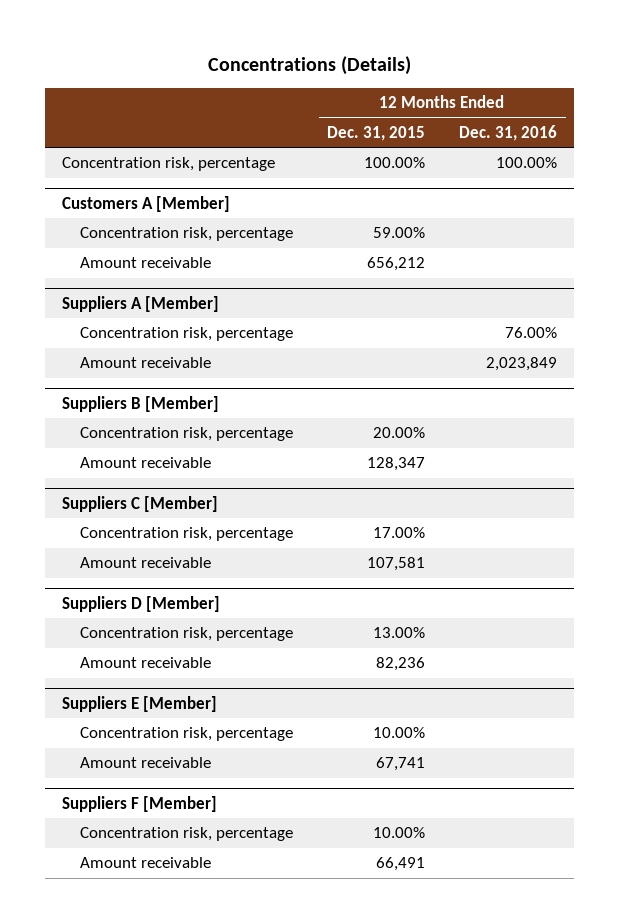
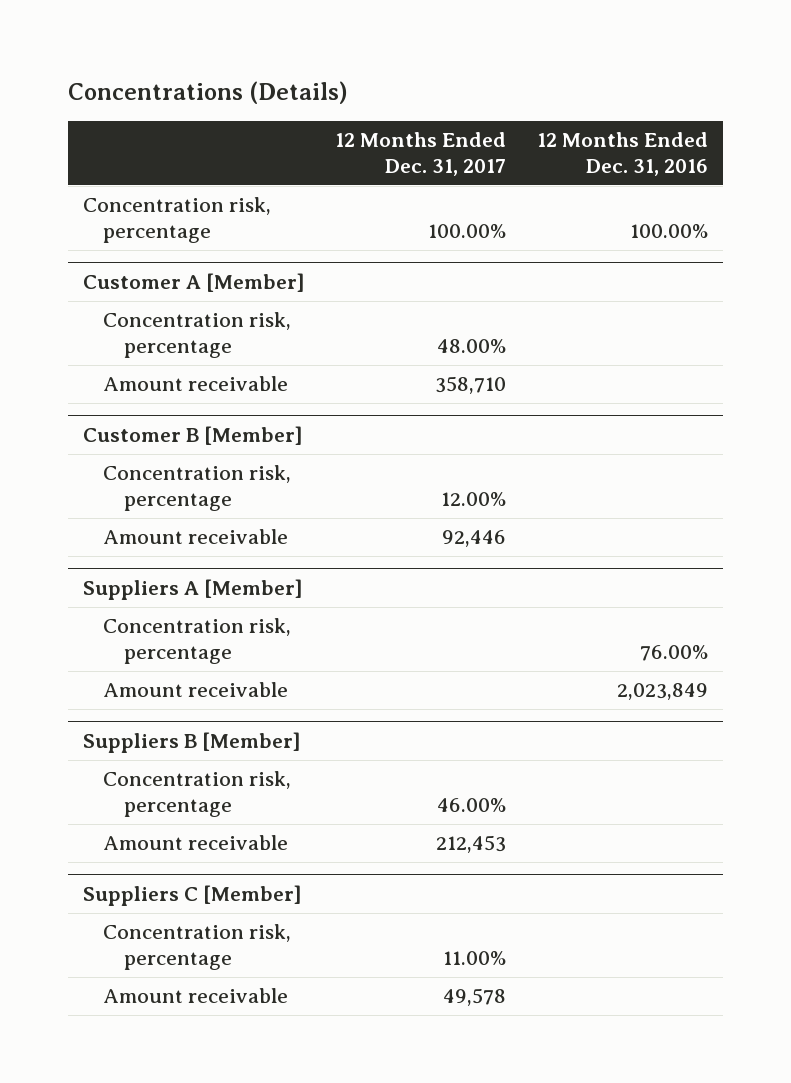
[327,126,426,142] Dec. 31, 2015 -> none
none -> [335,132,507,177] 12 Months Ended Dec. 31, 2017
[61,196,230,213] Customers A [Member] -> [82,273,305,293] Customer A [Member]
none -> [82,426,303,446] Customer B [Member]
none -> [103,465,292,512] Concentration risk, percentage
none -> [103,529,289,545] Amount receivable
[61,596,220,613] Suppliers D [Member] -> none
[80,627,294,642] Concentration risk, percentage -> none
[80,657,212,669] Amount receivable -> none
[61,696,217,713] Suppliers E [Member] -> none
[80,727,294,742] Concentration risk, percentage -> none
[80,757,212,769] Amount receivable -> none
[61,796,217,813] Suppliers F [Member] -> none
[80,827,294,842] Concentration risk, percentage -> none
[80,857,212,869] Amount receivable -> none

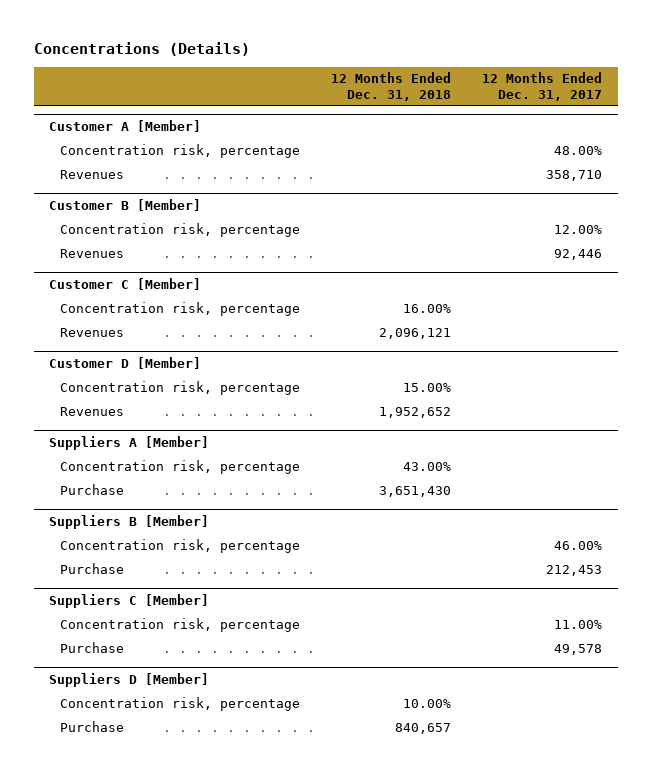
[537,132,709,177] 12 Months Ended Dec. 31, 2016 -> none
none -> [330,72,451,101] 12 Months Ended Dec. 31, 2018
[82,197,271,244] Concentration risk, percentage -> none
[103,376,289,392] Amount receivable -> [59,169,124,179] Revenues
[103,529,289,545] Amount receivable -> [59,248,124,258] Revenues
none -> [49,278,202,291] Customer C [Member]
none -> [59,301,300,316] Concentration risk, percentage
none -> [59,327,124,337] Revenues
none -> [49,357,202,370] Customer D [Member]
none -> [59,380,300,395] Concentration risk, percentage
none -> [59,406,124,416] Revenues
[103,682,289,698] Amount receivable -> none
none -> [59,483,124,495] Purchase
[103,835,289,851] Amount receivable -> [59,562,124,574] Purchase
[103,988,289,1004] Amount receivable -> [59,641,124,653] Purchase
none -> [49,673,210,688] Suppliers D [Member]
none -> [59,696,300,711] Concentration risk, percentage
none -> [59,720,124,732] Purchase

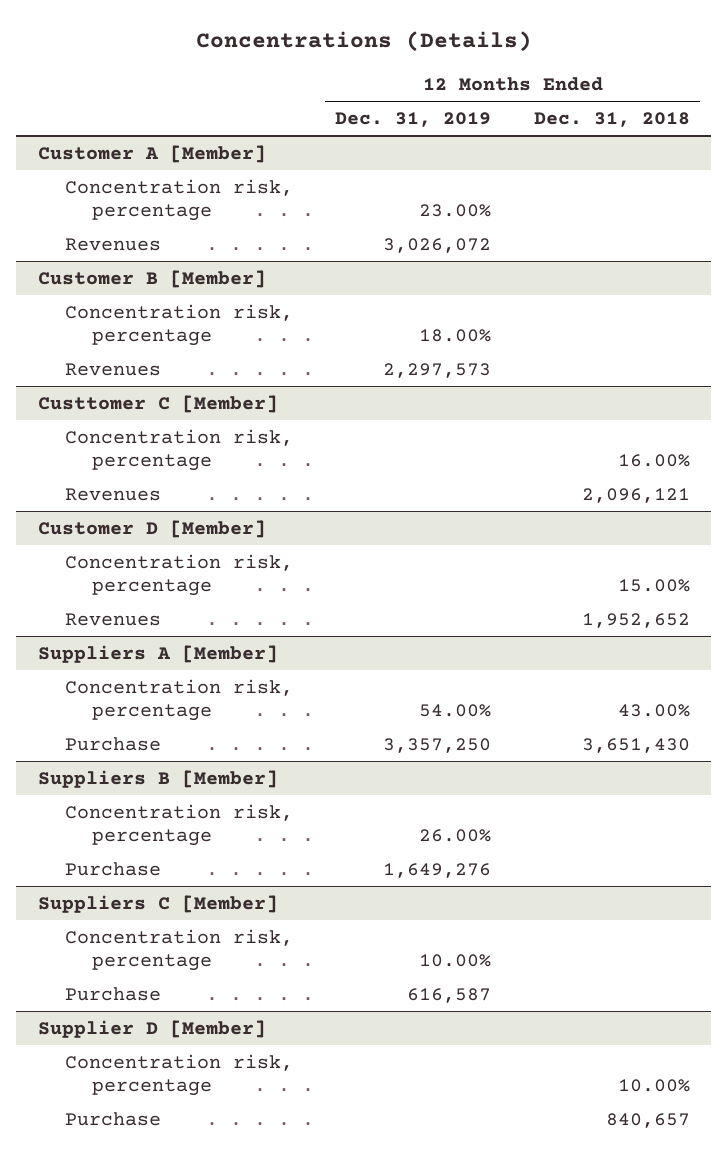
[482,72,603,101] 12 Months Ended Dec. 31, 2017 -> none
none -> [335,112,492,128] Dec. 31, 2019
[49,278,202,291] Customer C [Member] -> [37,394,278,413] Custtomer C [Member]
[49,673,210,688] Suppliers D [Member] -> [37,1019,266,1038] Supplier D [Member]

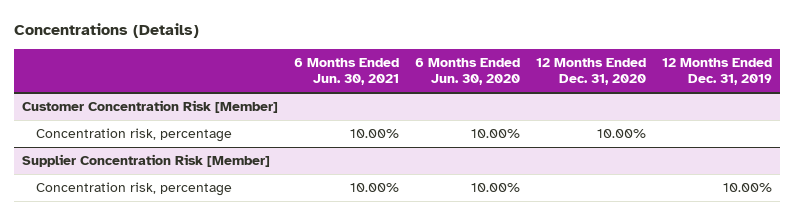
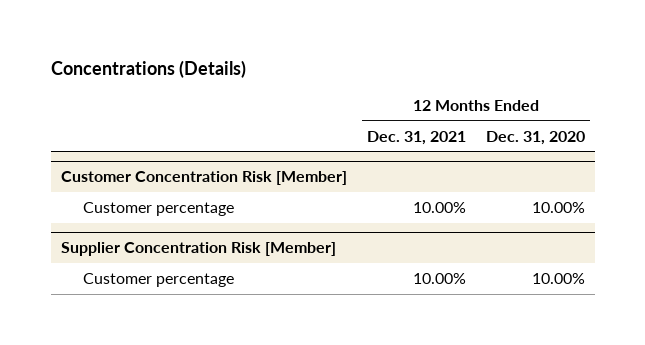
[294,58,400,86] 6 Months Ended Jun. 30, 2021 -> none
[415,58,521,86] 6 Months Ended Jun. 30, 2020 -> none
[662,58,773,86] 12 Months Ended Dec. 31, 2019 -> none
none -> [366,130,466,145] Dec. 31, 2021
[36,128,233,143] Concentration risk, percentage -> none
none -> [82,201,234,216] Customer percentage
[36,182,233,197] Concentration risk, percentage -> none
none -> [82,272,234,287] Customer percentage

